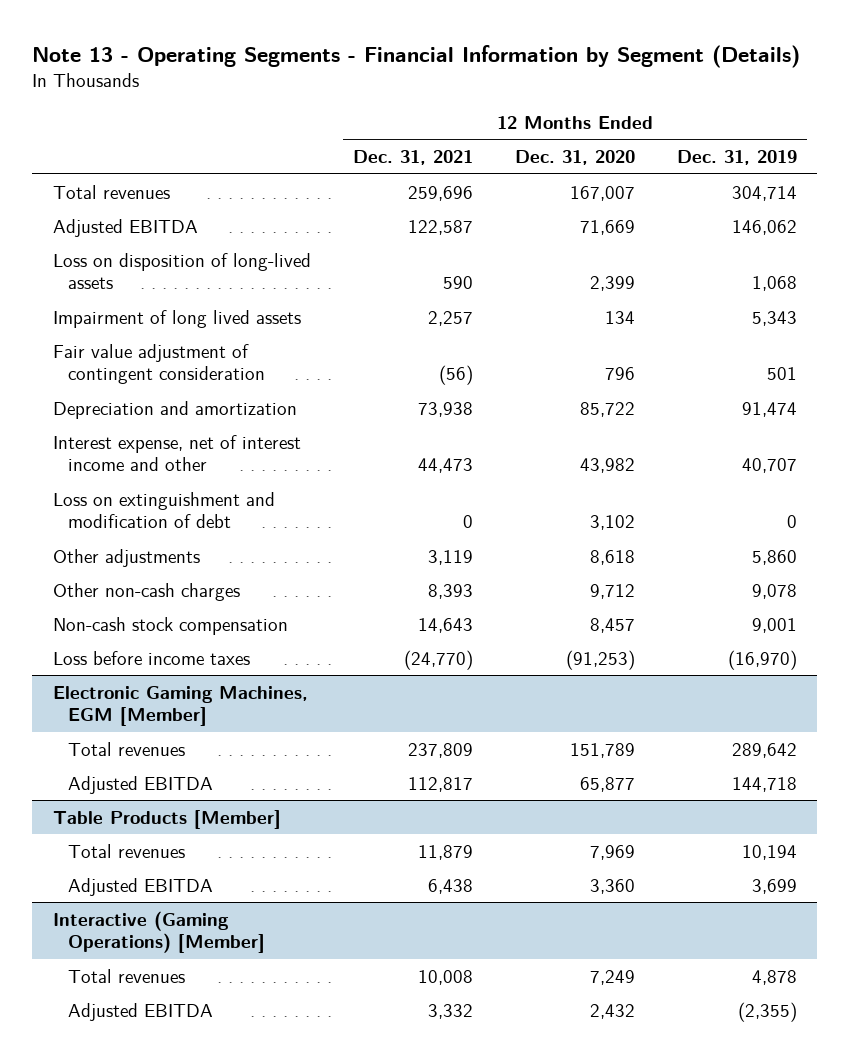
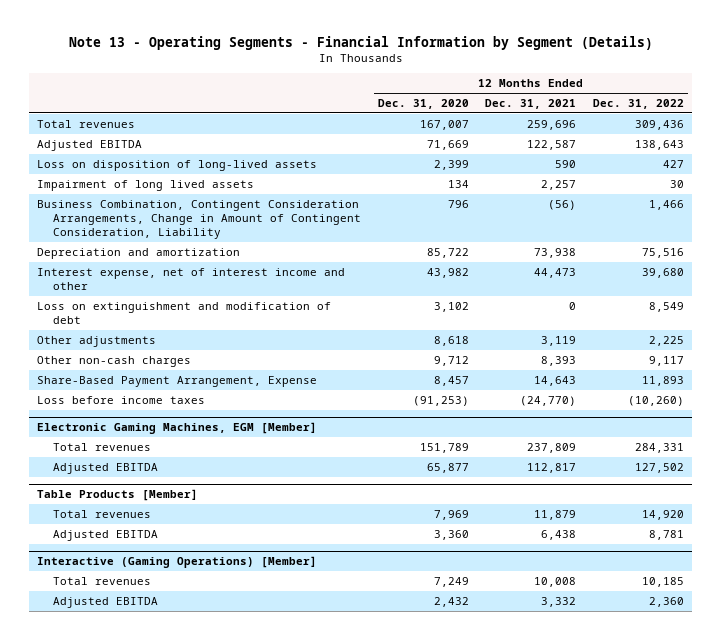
[676,150,797,166] Dec. 31, 2019 -> none
none -> [592,99,684,110] Dec. 31, 2022
[53,343,265,385] Fair value adjustment of contingent consideration -> [37,199,362,240] Business Combination, Contingent Consideration Arrangements, Change in Amount of Contingent Consideration, Liability
[53,616,289,635] Non-cash stock compensation -> [37,375,318,387] Share-Based Payment Arrangement, Expense

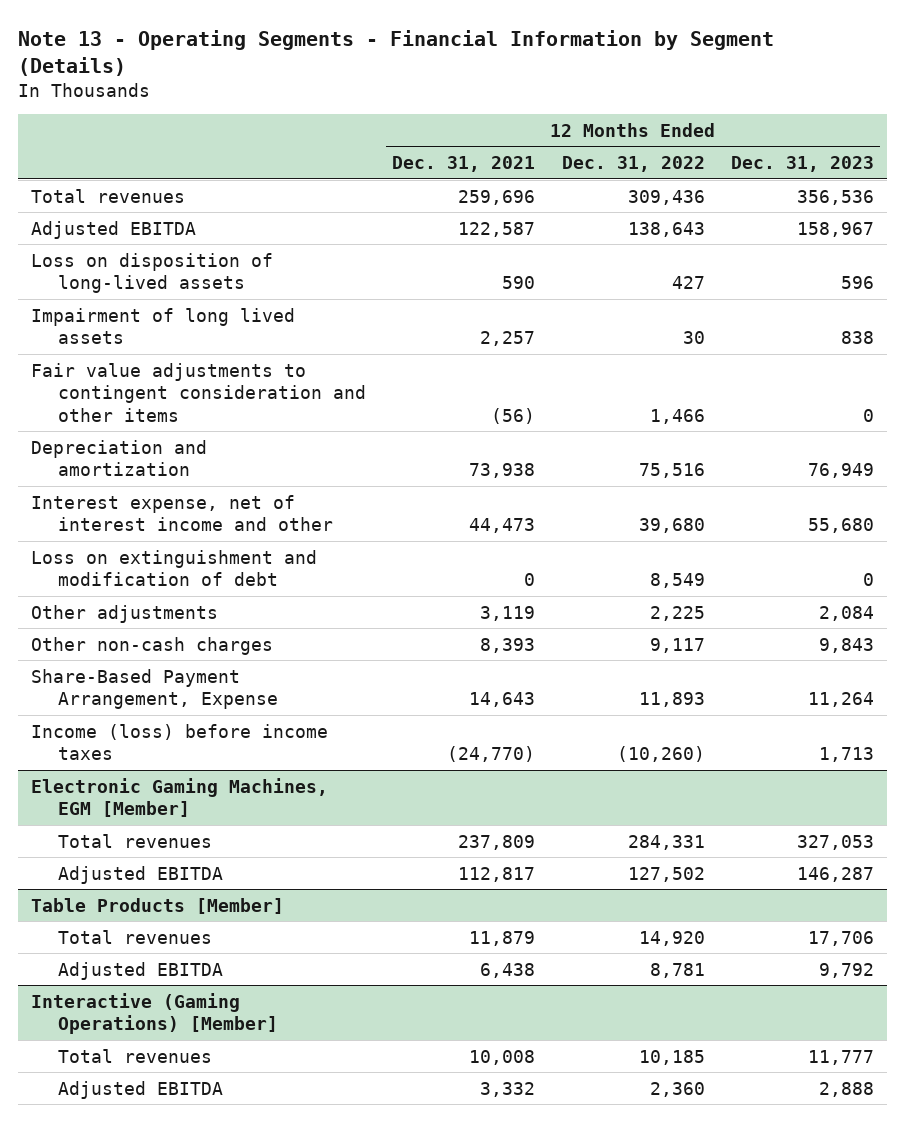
[377,99,469,110] Dec. 31, 2020 -> none
none -> [730,156,874,173] Dec. 31, 2023
[37,199,362,240] Business Combination, Contingent Consideration Arrangements, Change in Amount of Contingent Consideration, Liability -> [31,362,367,422] Fair value adjustments to contingent consideration and other items
[37,395,206,404] Loss before income taxes -> [31,723,329,761] Income (loss) before income taxes

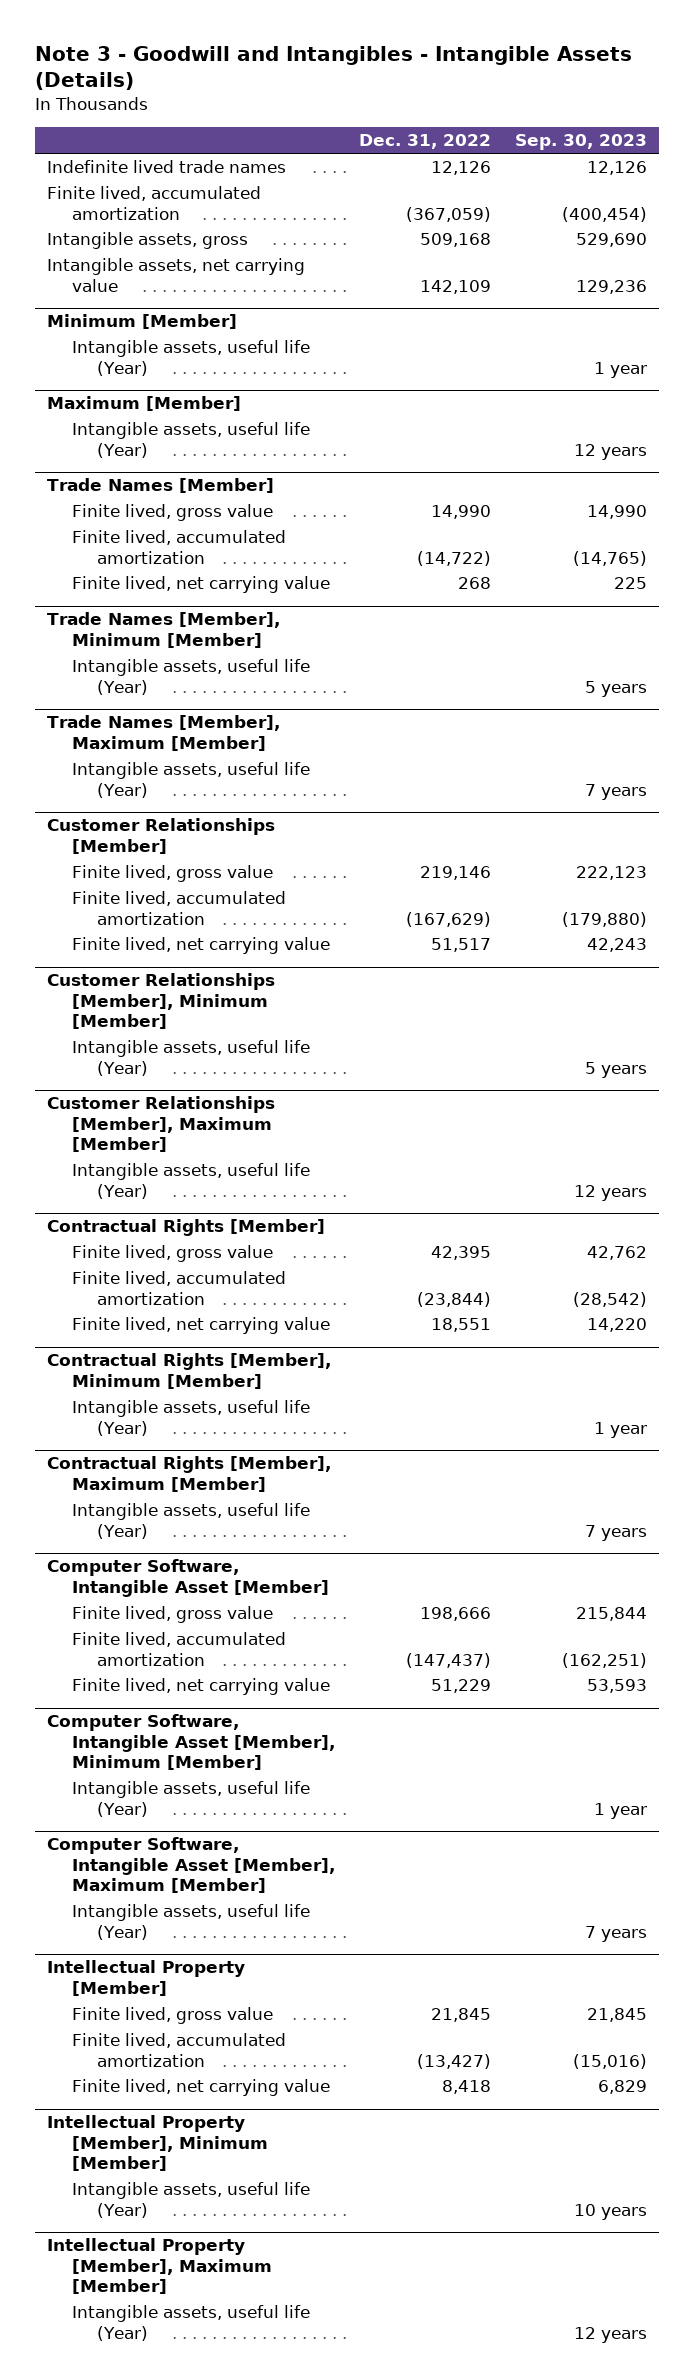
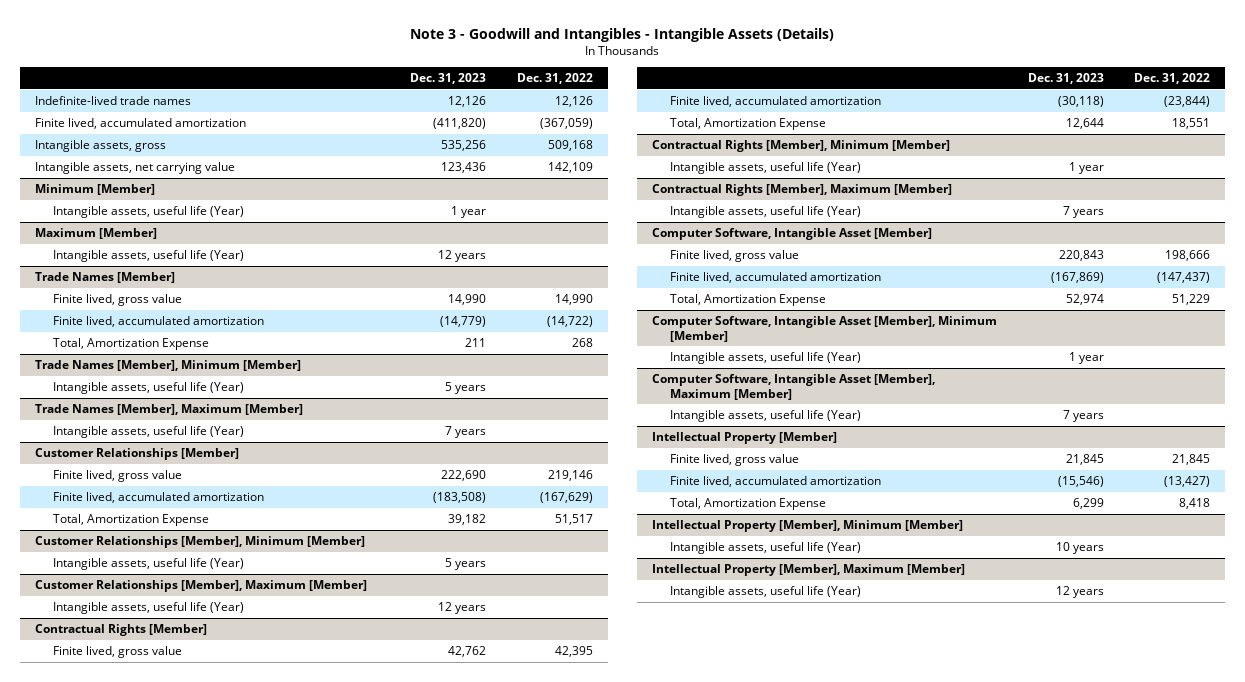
[514,134,647,151] Sep. 30, 2023 -> none
none -> [410,72,487,84] Dec. 31, 2023
[47,160,287,174] Indefinite lived trade names -> [35,96,192,106] Indefinite-lived trade names
[71,576,330,594] Finite lived, net carrying value -> [52,338,209,351] Total, Amortization Expense
[71,937,330,955] Finite lived, net carrying value -> [52,514,209,527] Total, Amortization Expense
[71,1317,330,1335] Finite lived, net carrying value -> [670,118,827,131] Total, Amortization Expense
[71,1678,330,1696] Finite lived, net carrying value -> [670,294,827,307] Total, Amortization Expense
[71,2079,330,2097] Finite lived, net carrying value -> [670,498,827,511] Total, Amortization Expense

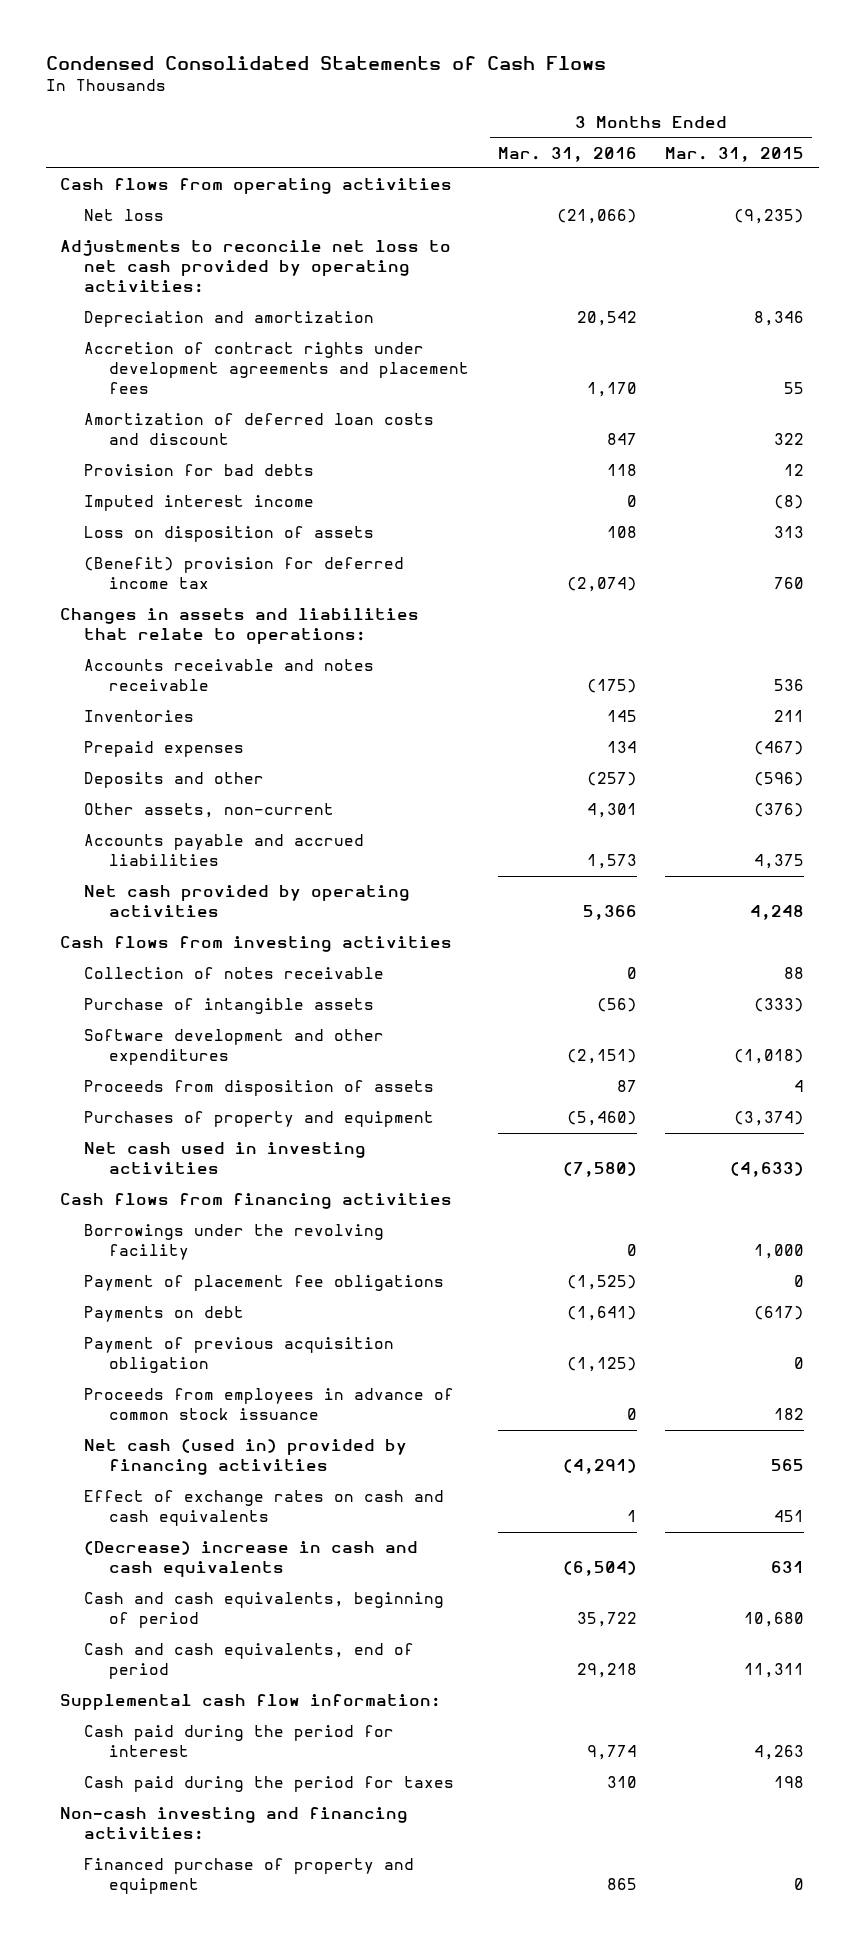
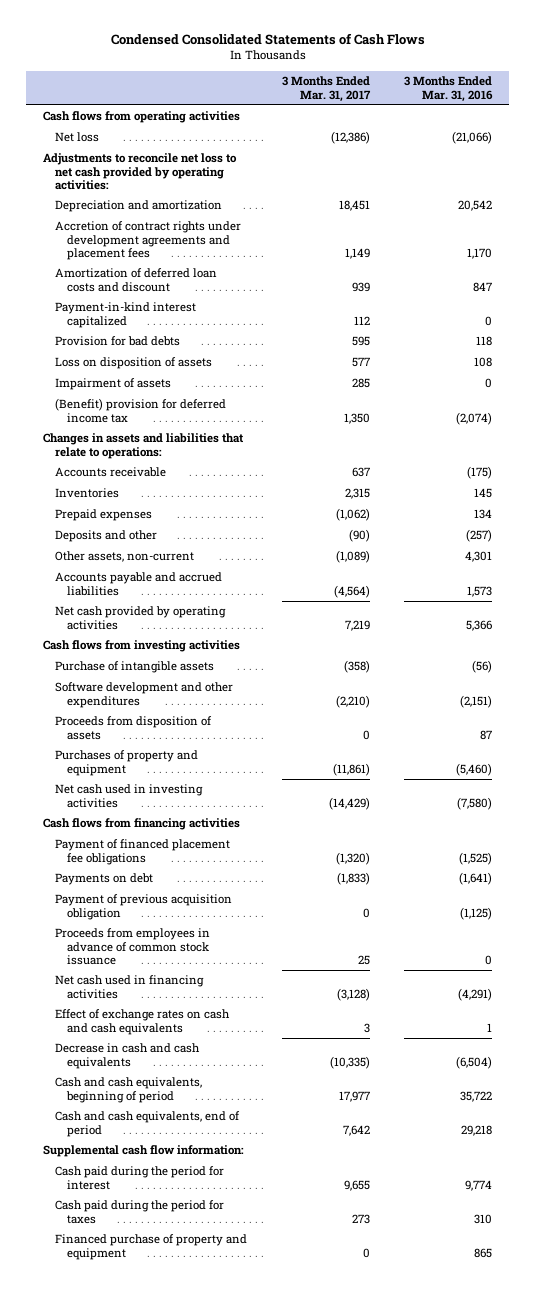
[665,146,805,162] Mar. 31, 2015 -> none
none -> [281,76,371,102] 3 Months Ended Mar. 31, 2017
none -> [55,302,197,328] Payment-in-kind interest capitalized
[84,495,315,512] Imputed interest income -> none
none -> [55,378,172,391] Impairment of assets
[84,659,375,692] Accounts receivable and notes receivable -> [55,467,167,478] Accounts receivable
[84,967,385,980] Collection of notes receivable -> none
[84,1224,385,1261] Borrowings under the revolving facility -> none
[84,1275,445,1292] Payment of placement fee obligations -> [55,839,231,865] Payment of financed placement fee obligations
[84,1439,408,1476] Net cash (used in) provided by financing activities -> [55,975,205,999] Net cash used in financing activities
[84,1541,419,1578] (Decrease) increase in cash and cash equivalents -> [55,1043,201,1069] Decrease in cash and cash equivalents
[59,1807,408,1841] Non-cash investing and financing activities: -> none

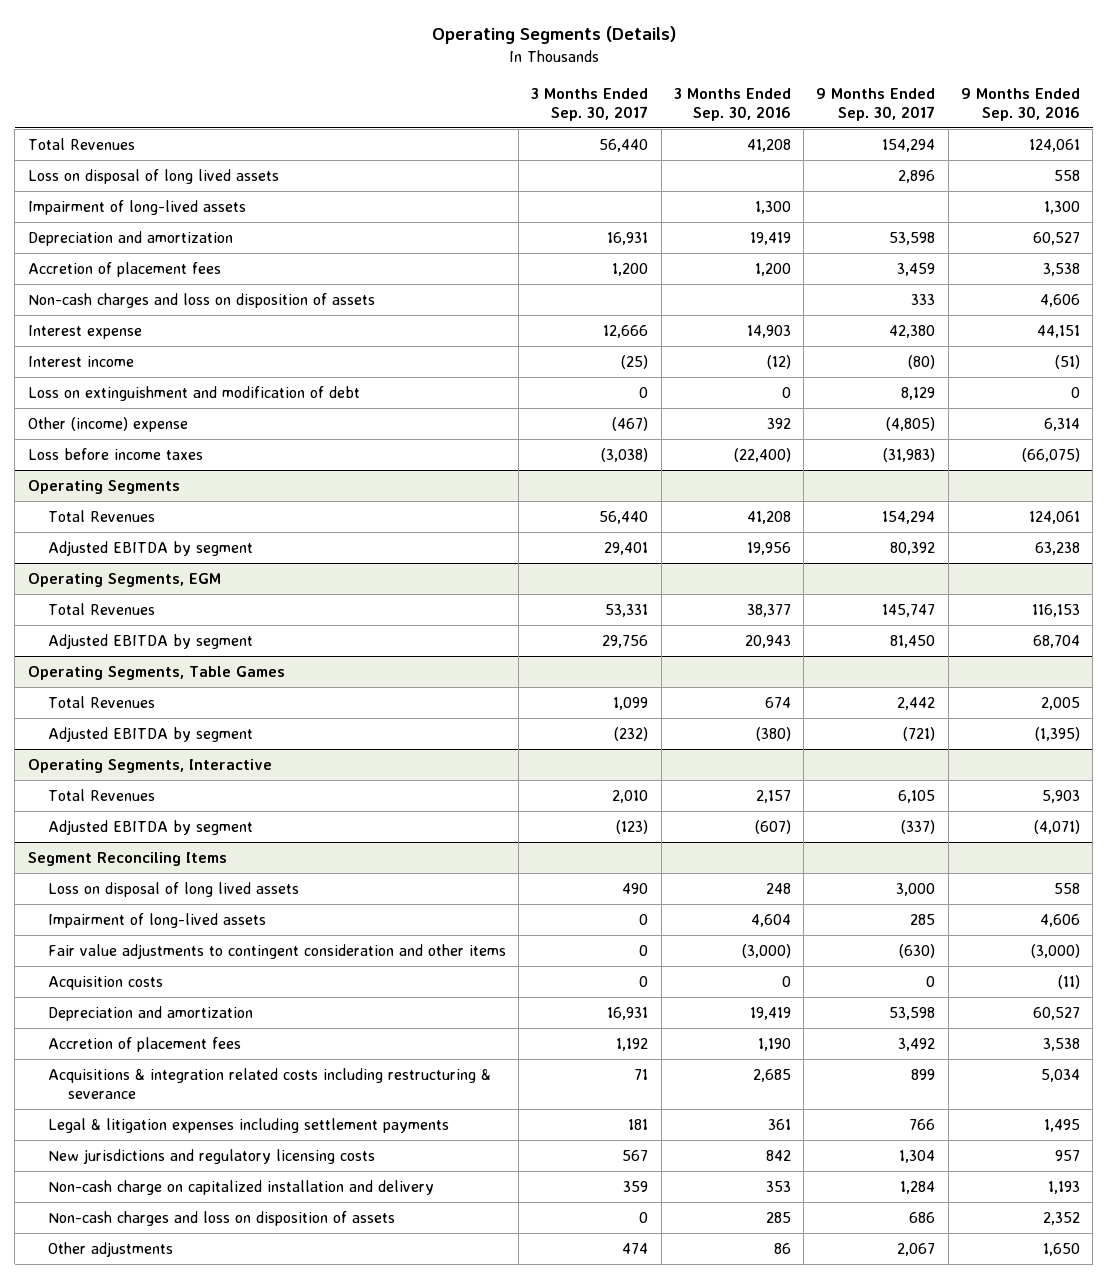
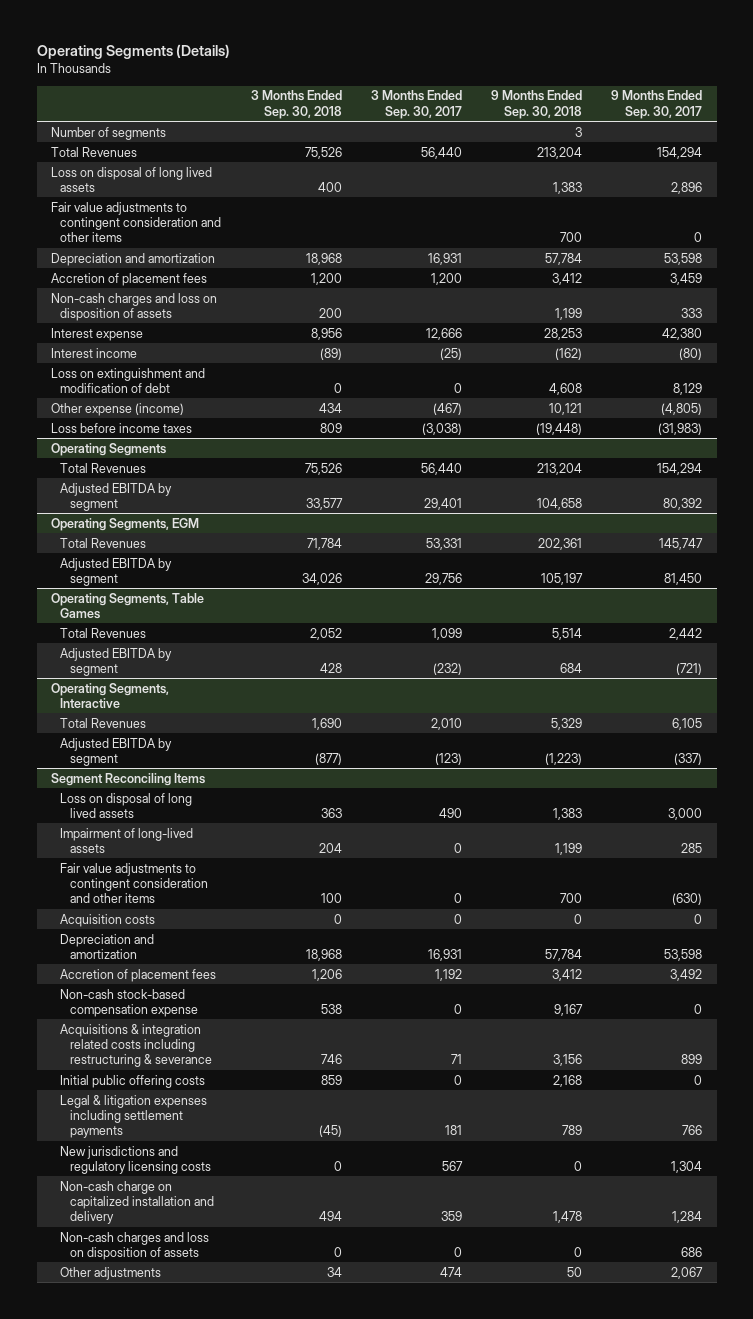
[673,87,791,121] 3 Months Ended Sep. 30, 2016 -> none
[960,87,1080,121] 9 Months Ended Sep. 30, 2016 -> none
none -> [250,90,342,119] 3 Months Ended Sep. 30, 2018
none -> [490,90,582,119] 9 Months Ended Sep. 30, 2018
none -> [51,126,167,140] Number of segments
[27,200,246,216] Impairment of long-lived assets -> none
none -> [51,201,222,243] Fair value adjustments to contingent consideration and other items
[27,417,188,433] Other (income) expense -> [51,402,185,416] Other expense (income)
none -> [60,988,198,1017] Non-cash stock-based compensation expense
none -> [60,1074,206,1088] Initial public offering costs

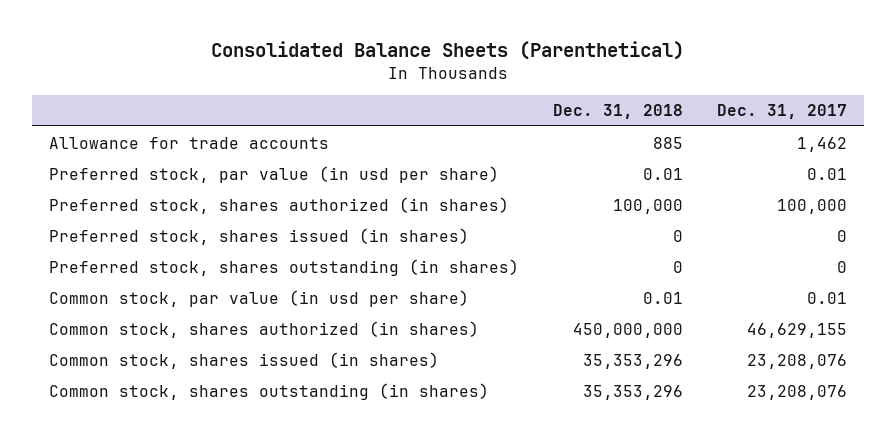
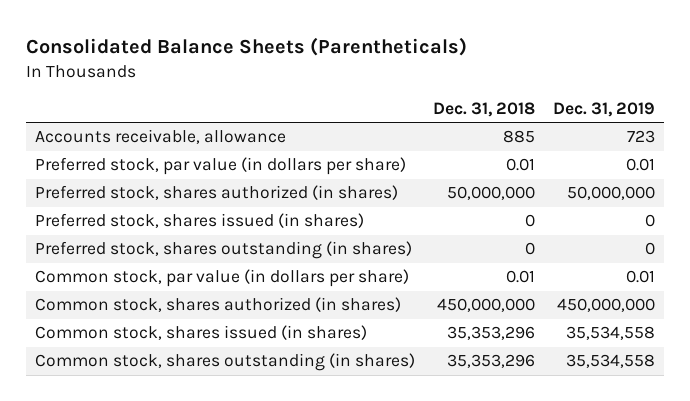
[211,40,685,60] Consolidated Balance Sheets (Parenthetical) -> [26,37,468,57] Consolidated Balance Sheets (Parentheticals)
[716,104,847,120] Dec. 31, 2017 -> none
none -> [552,101,655,117] Dec. 31, 2019
[49,136,330,149] Allowance for trade accounts -> [35,129,287,145] Accounts receivable, allowance
[49,165,500,183] Preferred stock, par value (in usd per share) -> [35,157,407,176] Preferred stock, par value (in dollars per share)
[613,198,684,214] 100,000 -> [446,186,535,201] 50,000,000
[49,289,470,307] Common stock, par value (in usd per share) -> [35,269,410,288] Common stock, par value (in dollars per share)

